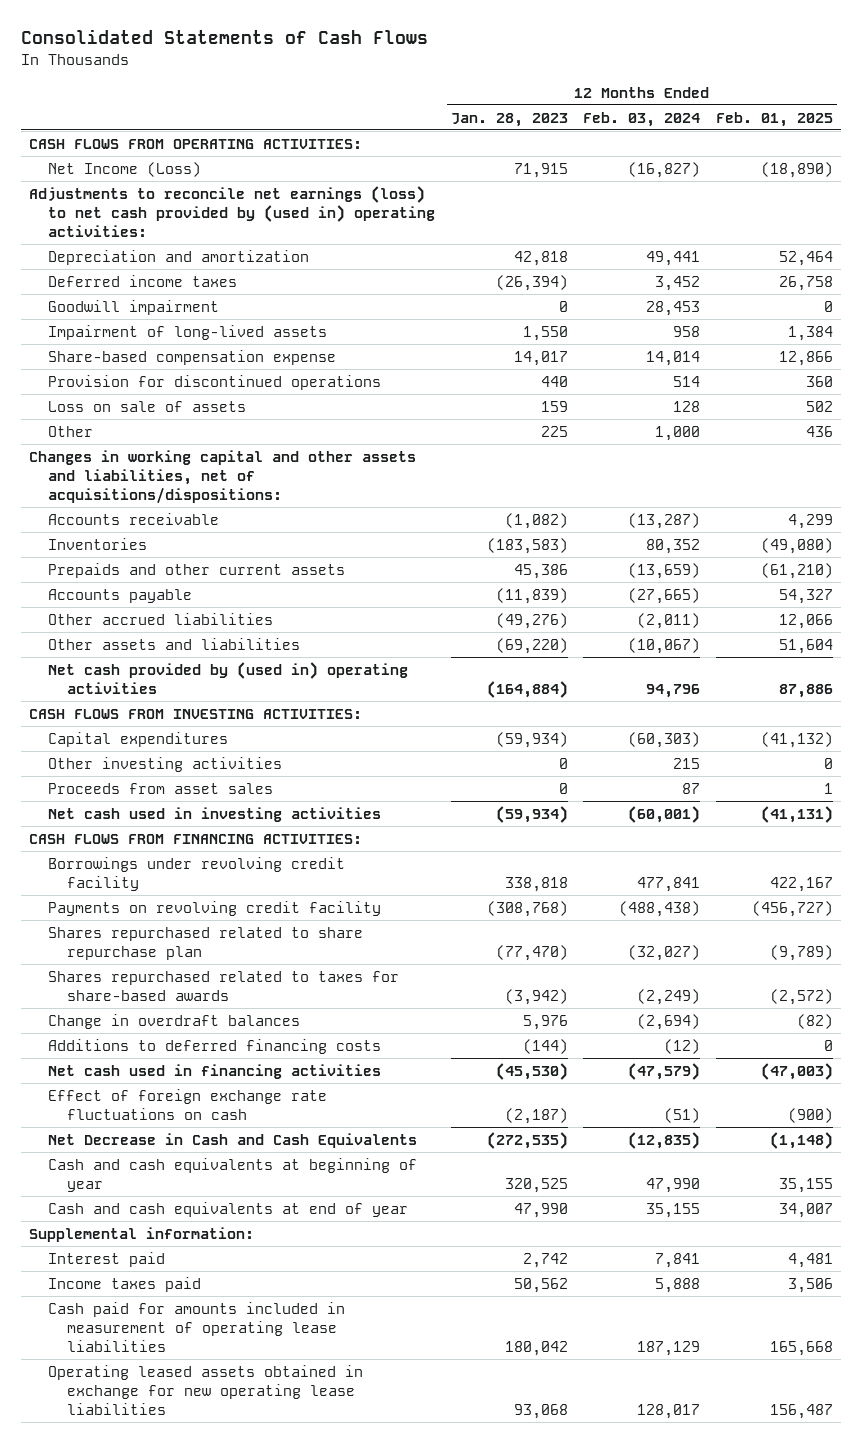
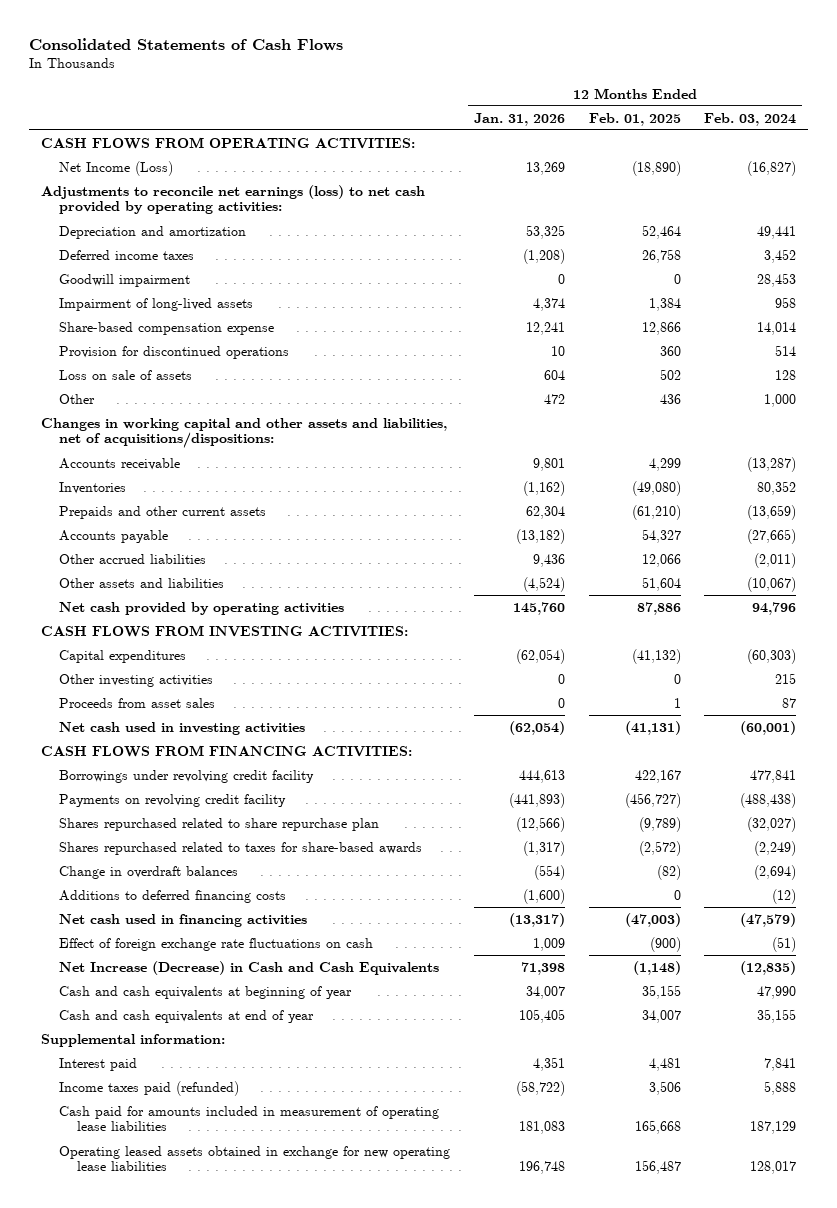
[450,112,568,127] Jan. 28, 2023 -> none
none -> [473,112,565,126] Jan. 31, 2026
[28,185,435,238] Adjustments to reconcile net earnings (loss) to net cash provided by (used in) operating activities: -> [40,184,425,215] Adjustments to reconcile net earnings (loss) to net cash provided by operating activities:
[47,661,408,694] Net cash provided by (used in) operating activities -> [58,601,344,615] Net cash provided by operating activities
[47,1132,417,1148] Net Decrease in Cash and Cash Equivalents -> [58,960,439,975] Net Increase (Decrease) in Cash and Cash Equivalents
[47,1276,201,1292] Income taxes paid -> [58,1080,239,1096] Income taxes paid (refunded)

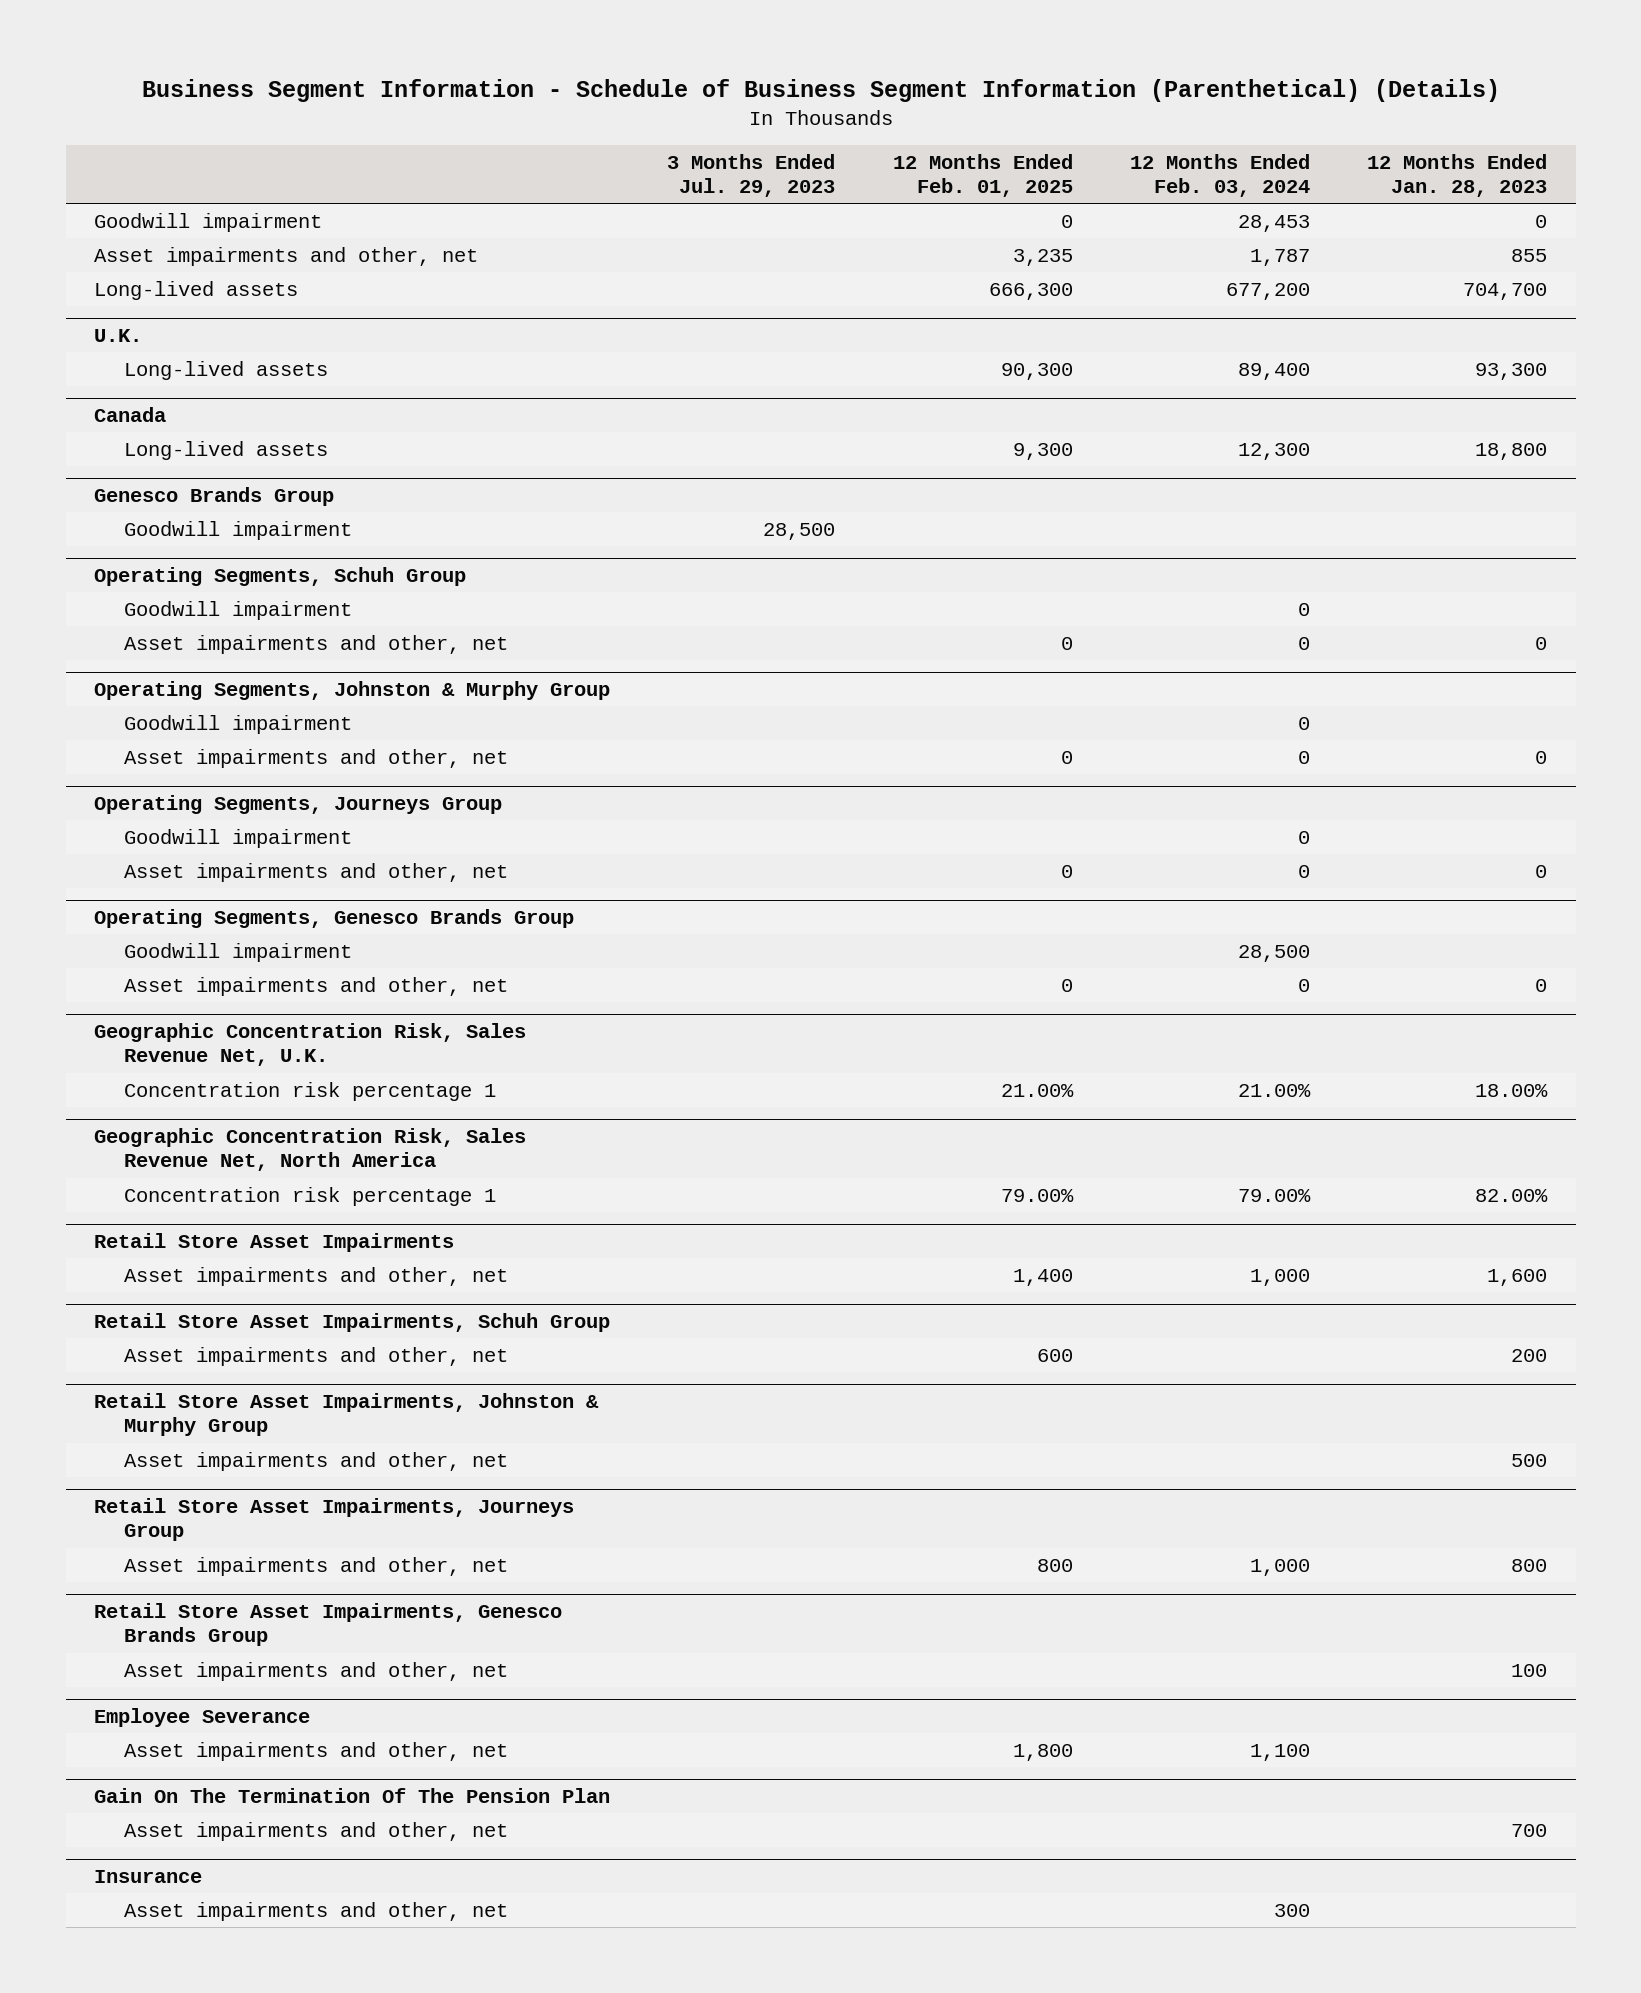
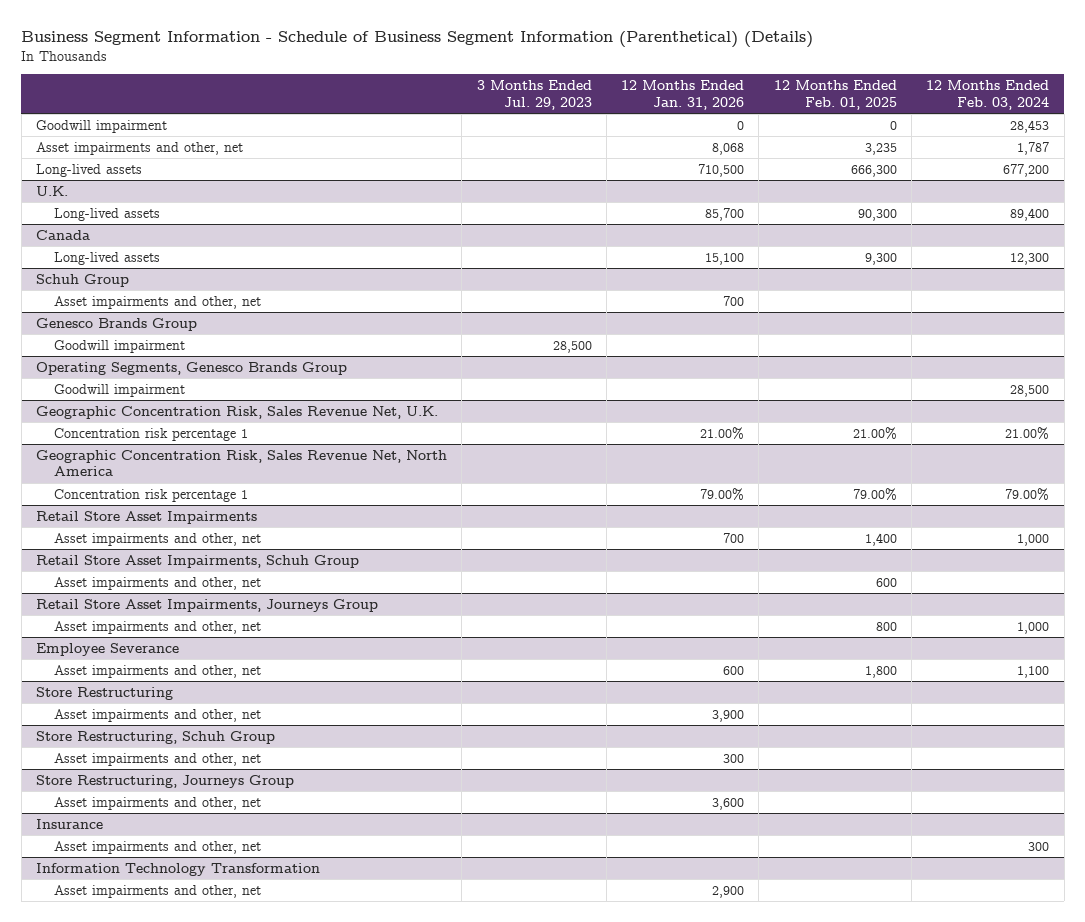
[1367,153,1548,197] 12 Months Ended Jan. 28, 2023 -> none
none -> [621,80,745,110] 12 Months Ended Jan. 31, 2026
none -> [36,273,130,287] Schuh Group
none -> [53,295,261,309] Asset impairments and other, net
[94,566,467,586] Operating Segments, Schuh Group -> none
[124,600,353,620] Goodwill impairment -> none
[124,634,509,654] Asset impairments and other, net -> none
[94,680,611,700] Operating Segments, Johnston & Murphy Group -> none
[124,714,353,734] Goodwill impairment -> none
[124,748,509,768] Asset impairments and other, net -> none
[94,794,503,814] Operating Segments, Journeys Group -> none
[124,828,353,848] Goodwill impairment -> none
[124,862,509,882] Asset impairments and other, net -> none
[124,976,509,996] Asset impairments and other, net -> none
[94,1392,600,1437] Retail Store Asset Impairments, Johnston & Murphy Group -> none
[124,1451,509,1471] Asset impairments and other, net -> none
[94,1602,563,1647] Retail Store Asset Impairments, Genesco Brands Group -> none
[124,1661,509,1681] Asset impairments and other, net -> none
[94,1787,611,1803] Gain On The Termination Of The Pension Plan -> none
none -> [36,686,174,700] Store Restructuring
none -> [36,730,276,744] Store Restructuring, Schuh Group
none -> [53,752,261,766] Asset impairments and other, net
none -> [36,774,295,788] Store Restructuring, Journeys Group
none -> [53,796,261,810] Asset impairments and other, net
none -> [36,862,321,876] Information Technology Transformation
none -> [53,884,261,898] Asset impairments and other, net

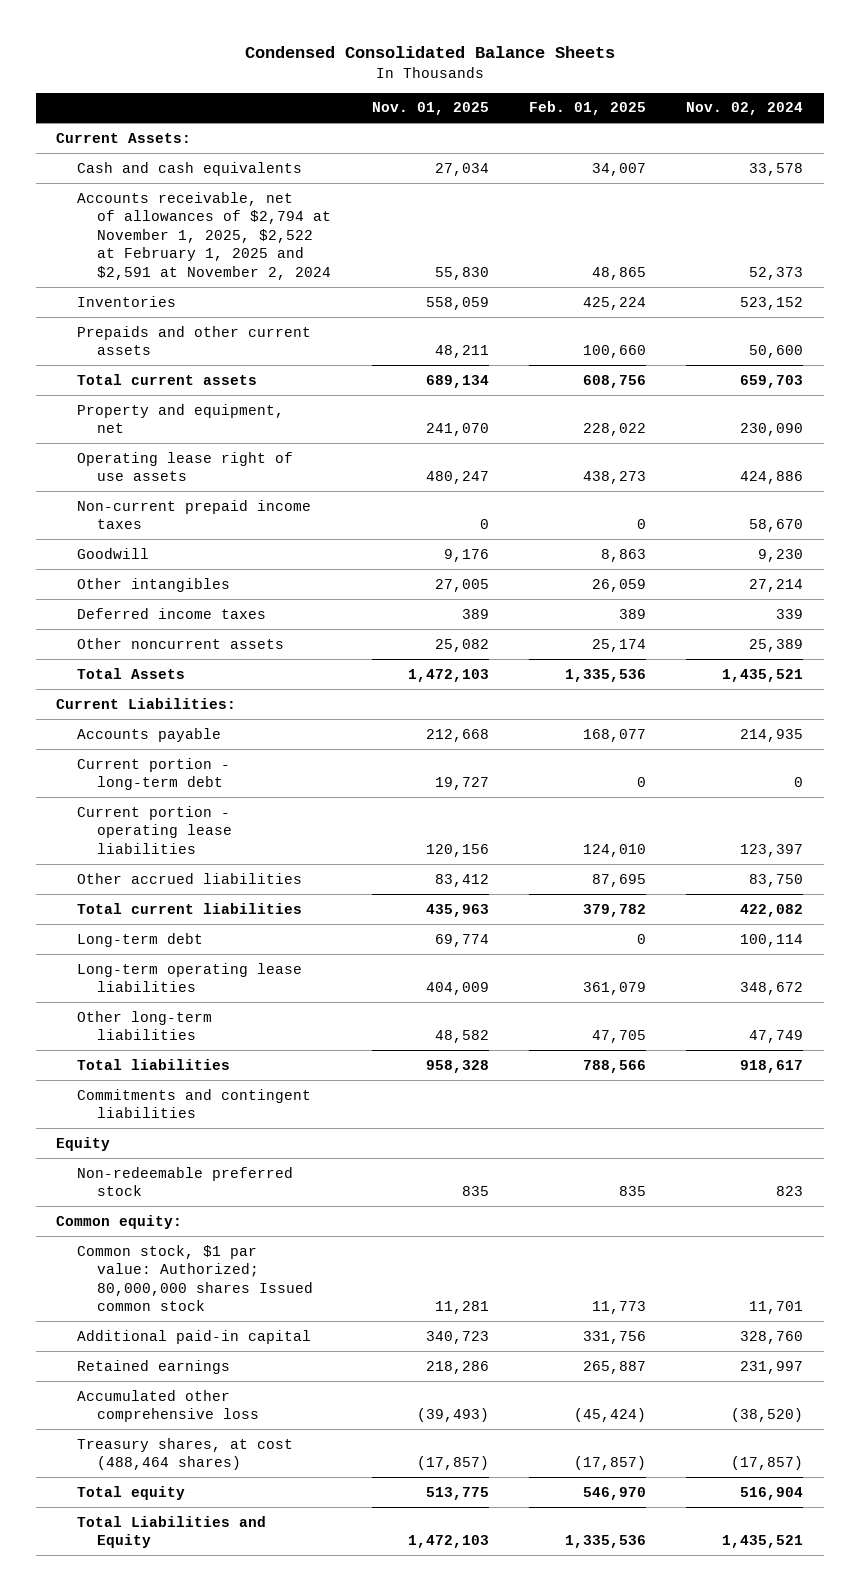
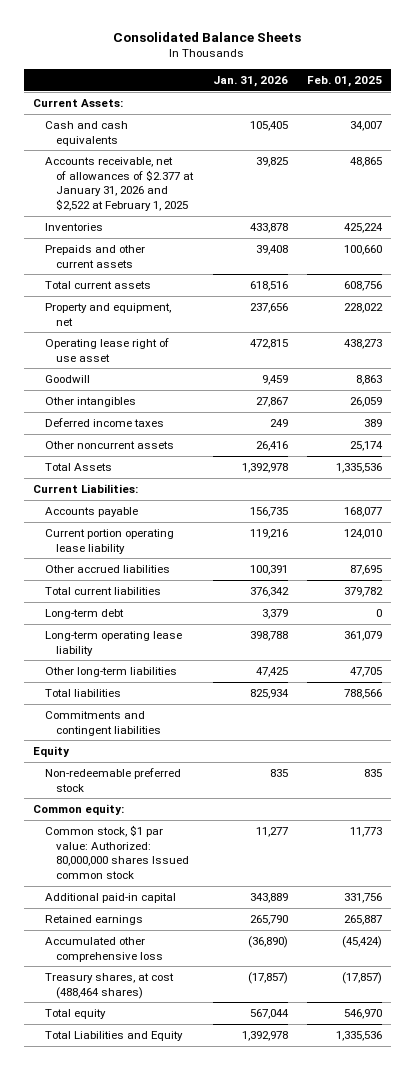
[244,46,615,59] Condensed Consolidated Balance Sheets -> [113,31,302,42] Consolidated Balance Sheets
[371,102,489,116] Nov. 01, 2025 -> none
[686,102,804,116] Nov. 02, 2024 -> none
none -> [212,76,288,88] Jan. 31, 2026
[76,191,332,280] Accounts receivable, net of allowances of $2,794 at November 1, 2025, $2,522 at February 1, 2025 and $2,591 at November 2, 2024 -> [44,156,195,212] Accounts receivable, net of allowances of $2.377 at January 31, 2026 and $2,522 at February 1, 2025
[76,499,311,530] Non-current prepaid income taxes -> none
[76,451,293,482] Operating lease right of use assets -> [44,337,169,362] Operating lease right of use asset
[76,757,230,791] Current portion - long-term debt -> none
[76,805,233,854] Current portion - operating lease liabilities -> [44,528,174,554] Current portion operating lease liability
[76,962,302,993] Long-term operating lease liabilities -> [44,630,182,656] Long-term operating lease liability
[76,1244,314,1312] Common stock, $1 par value: Authorized; 80,000,000 shares Issued common stock -> [44,824,190,880] Common stock, $1 par value: Authorized: 80,000,000 shares Issued common stock

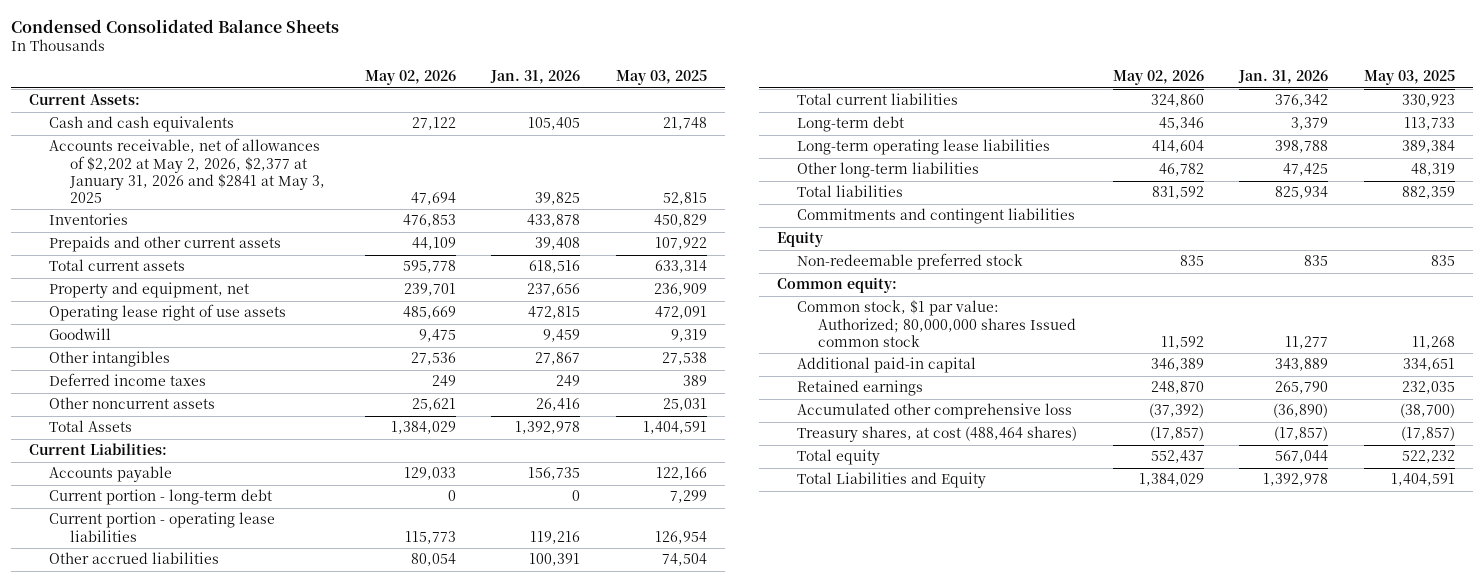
[113,31,302,42] Consolidated Balance Sheets -> [11,18,340,33] Condensed Consolidated Balance Sheets
[306,76,382,88] Feb. 01, 2025 -> none
none -> [364,70,456,86] May 02, 2026
none -> [615,70,707,86] May 03, 2025
[44,156,195,212] Accounts receivable, net of allowances of $2.377 at January 31, 2026 and $2,522 at February 1, 2025 -> [49,138,325,203] Accounts receivable, net of allowances of $2,202 at May 2, 2026, $2,377 at January 31, 2026 and $2841 at May 3, 2025
[44,337,169,362] Operating lease right of use asset -> [49,304,287,322] Operating lease right of use assets
none -> [49,489,273,506] Current portion - long-term debt
[44,528,174,554] Current portion operating lease liability -> [49,512,276,542] Current portion - operating lease liabilities
[44,630,182,656] Long-term operating lease liability -> [797,139,1051,156] Long-term operating lease liabilities
[44,824,190,880] Common stock, $1 par value: Authorized: 80,000,000 shares Issued common stock -> [797,300,1076,347] Common stock, $1 par value: Authorized; 80,000,000 shares Issued common stock

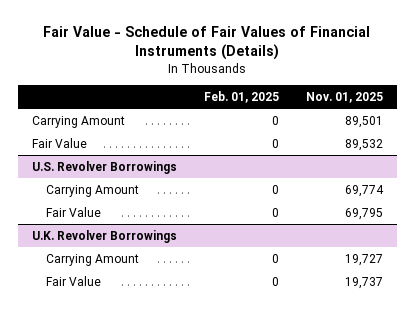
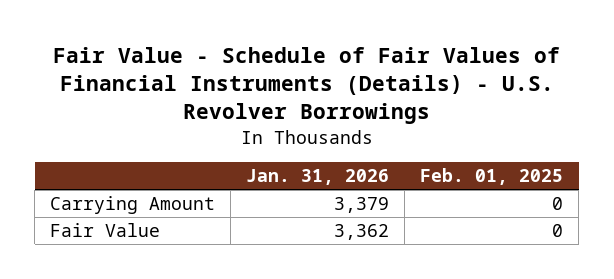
[43,26,371,61] Fair Value - Schedule of Fair Values of Financial Instruments (Details) -> [52,47,560,125] Fair Value - Schedule of Fair Values of Financial Instruments (Details) - U.S. Revolver Borrowings
[306,91,384,103] Nov. 01, 2025 -> none
none -> [246,169,390,186] Jan. 31, 2026
[31,160,177,174] U.S. Revolver Borrowings -> none
[45,184,139,197] Carrying Amount -> none
[45,206,101,217] Fair Value -> none
[31,229,177,243] U.K. Revolver Borrowings -> none
[45,253,139,266] Carrying Amount -> none
[45,275,101,286] Fair Value -> none

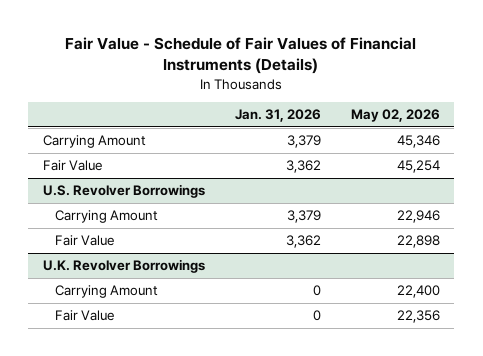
[52,47,560,125] Fair Value - Schedule of Fair Values of Financial Instruments (Details) - U.S. Revolver Borrowings -> [65,37,417,75] Fair Value - Schedule of Fair Values of Financial Instruments (Details)
[420,168,564,186] Feb. 01, 2025 -> none
none -> [350,109,440,123] May 02, 2026
none -> [42,184,205,199] U.S. Revolver Borrowings
none -> [55,210,159,224] Carrying Amount
none -> [55,235,115,247] Fair Value
none -> [42,259,205,274] U.K. Revolver Borrowings
none -> [55,285,159,299] Carrying Amount
none -> [55,310,115,322] Fair Value

